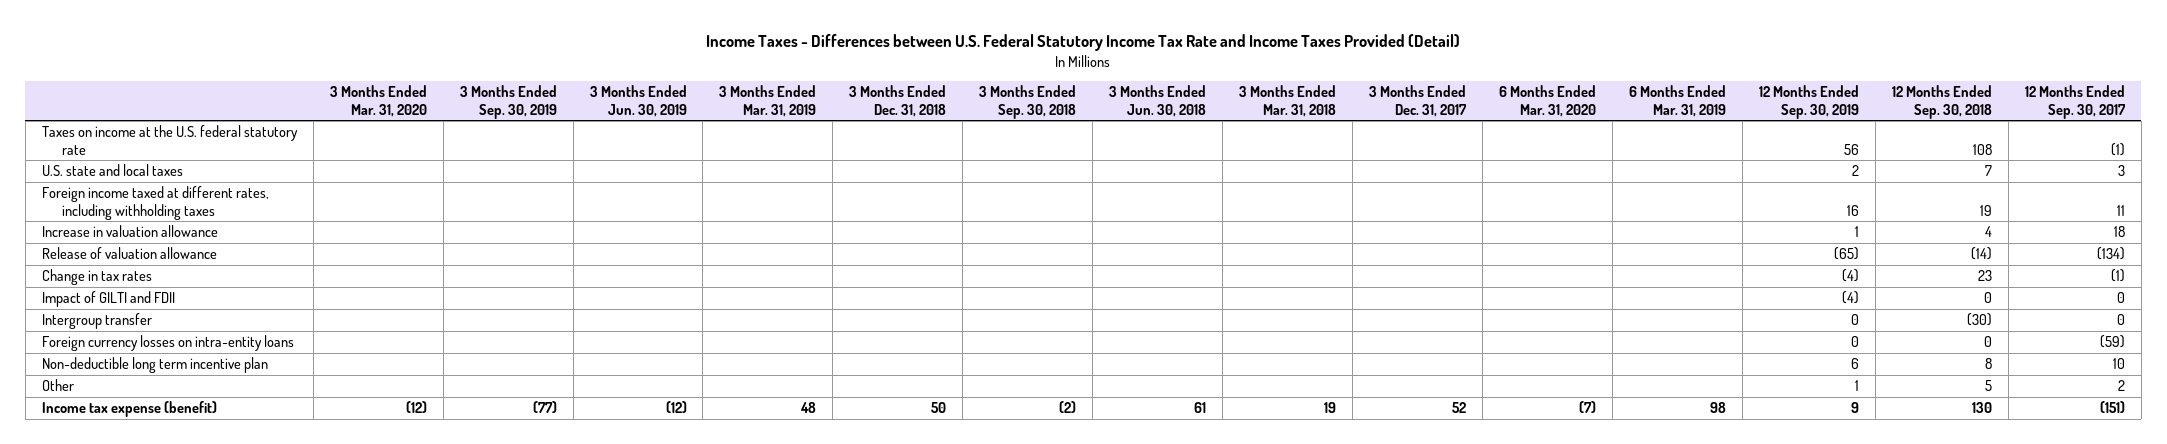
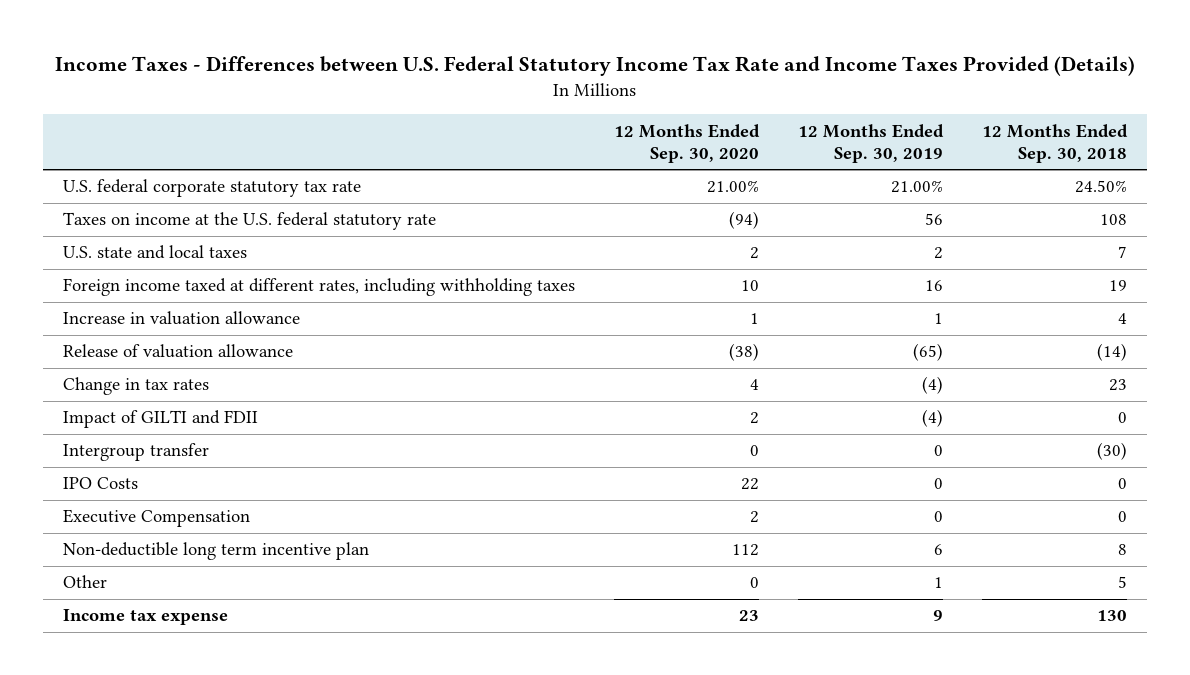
[706,34,1461,52] Income Taxes - Differences between U.S. Federal Statutory Income Tax Rate and Income Taxes Provided (Detail) -> [54,56,1135,77] Income Taxes - Differences between U.S. Federal Statutory Income Tax Rate and Income Taxes Provided (Details)
[329,84,427,117] 3 Months Ended Mar. 31, 2020 -> none
[459,84,557,119] 3 Months Ended Sep. 30, 2019 -> none
[589,84,687,117] 3 Months Ended Jun. 30, 2019 -> none
[719,84,817,117] 3 Months Ended Mar. 31, 2019 -> none
[849,84,947,117] 3 Months Ended Dec. 31, 2018 -> none
[979,84,1077,119] 3 Months Ended Sep. 30, 2018 -> none
[1109,84,1207,117] 3 Months Ended Jun. 30, 2018 -> none
[1239,84,1337,117] 3 Months Ended Mar. 31, 2018 -> none
[1369,84,1468,117] 3 Months Ended Dec. 31, 2017 -> none
[1499,84,1597,117] 6 Months Ended Mar. 31, 2020 -> none
[1629,84,1727,117] 6 Months Ended Mar. 31, 2019 -> none
[2024,84,2126,119] 12 Months Ended Sep. 30, 2017 -> none
none -> [613,123,760,163] 12 Months Ended Sep. 30, 2020
none -> [62,179,361,198] U.S. federal corporate statutory tax rate
[41,334,294,351] Foreign currency losses on intra-entity loans -> [62,477,138,490] IPO Costs
none -> [62,509,250,528] Executive Compensation
[41,400,217,417] Income tax expense (benefit) -> [62,609,228,626] Income tax expense

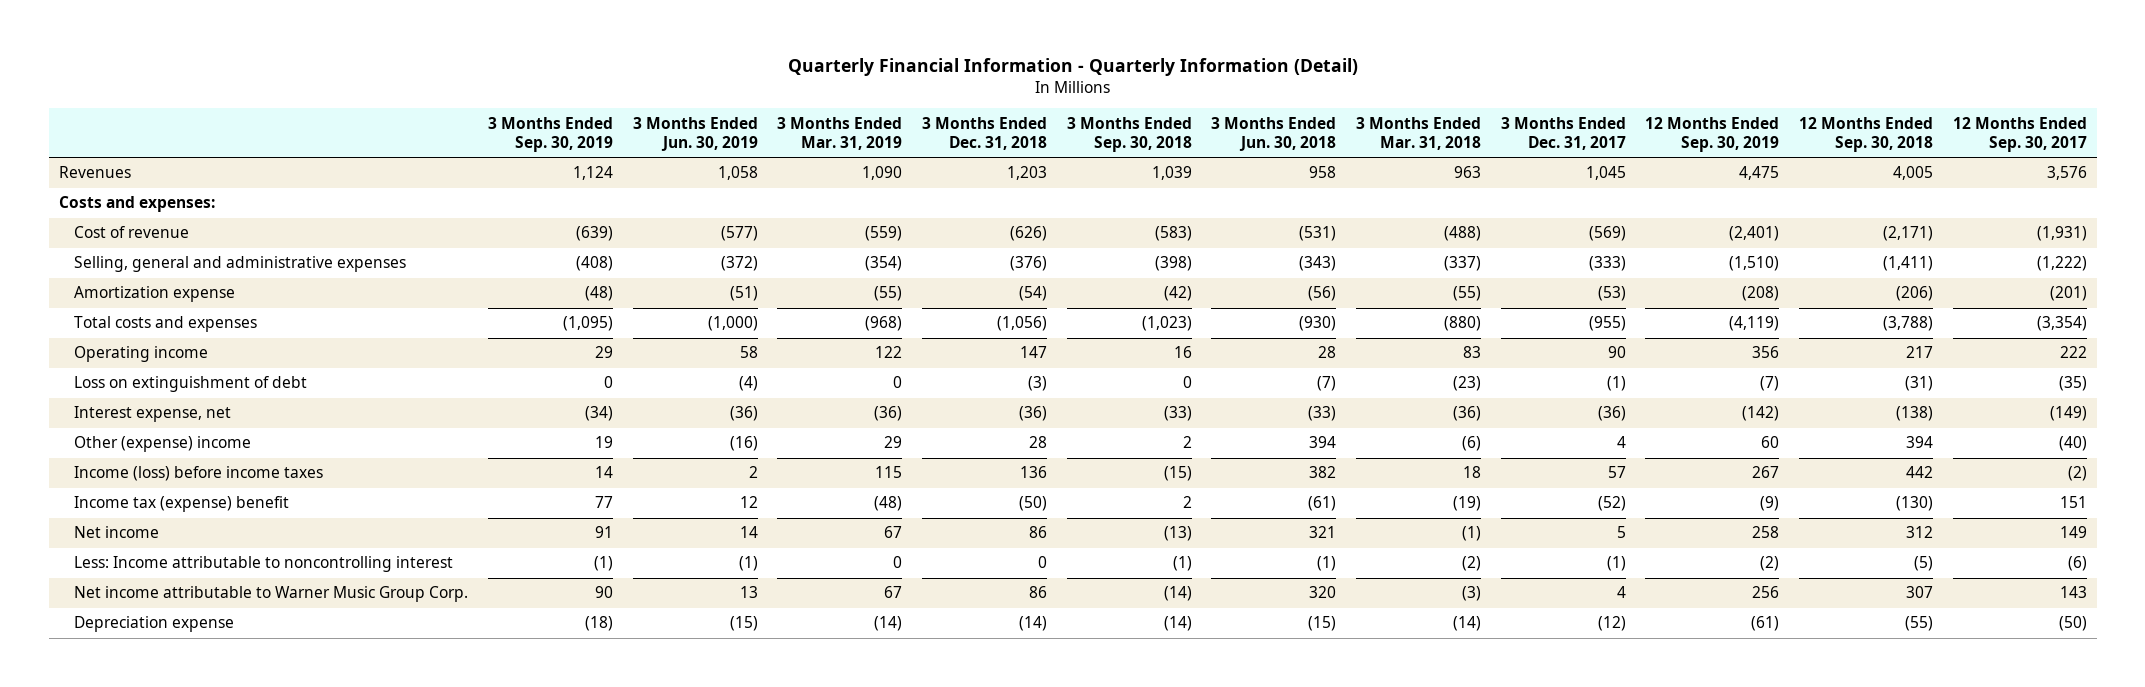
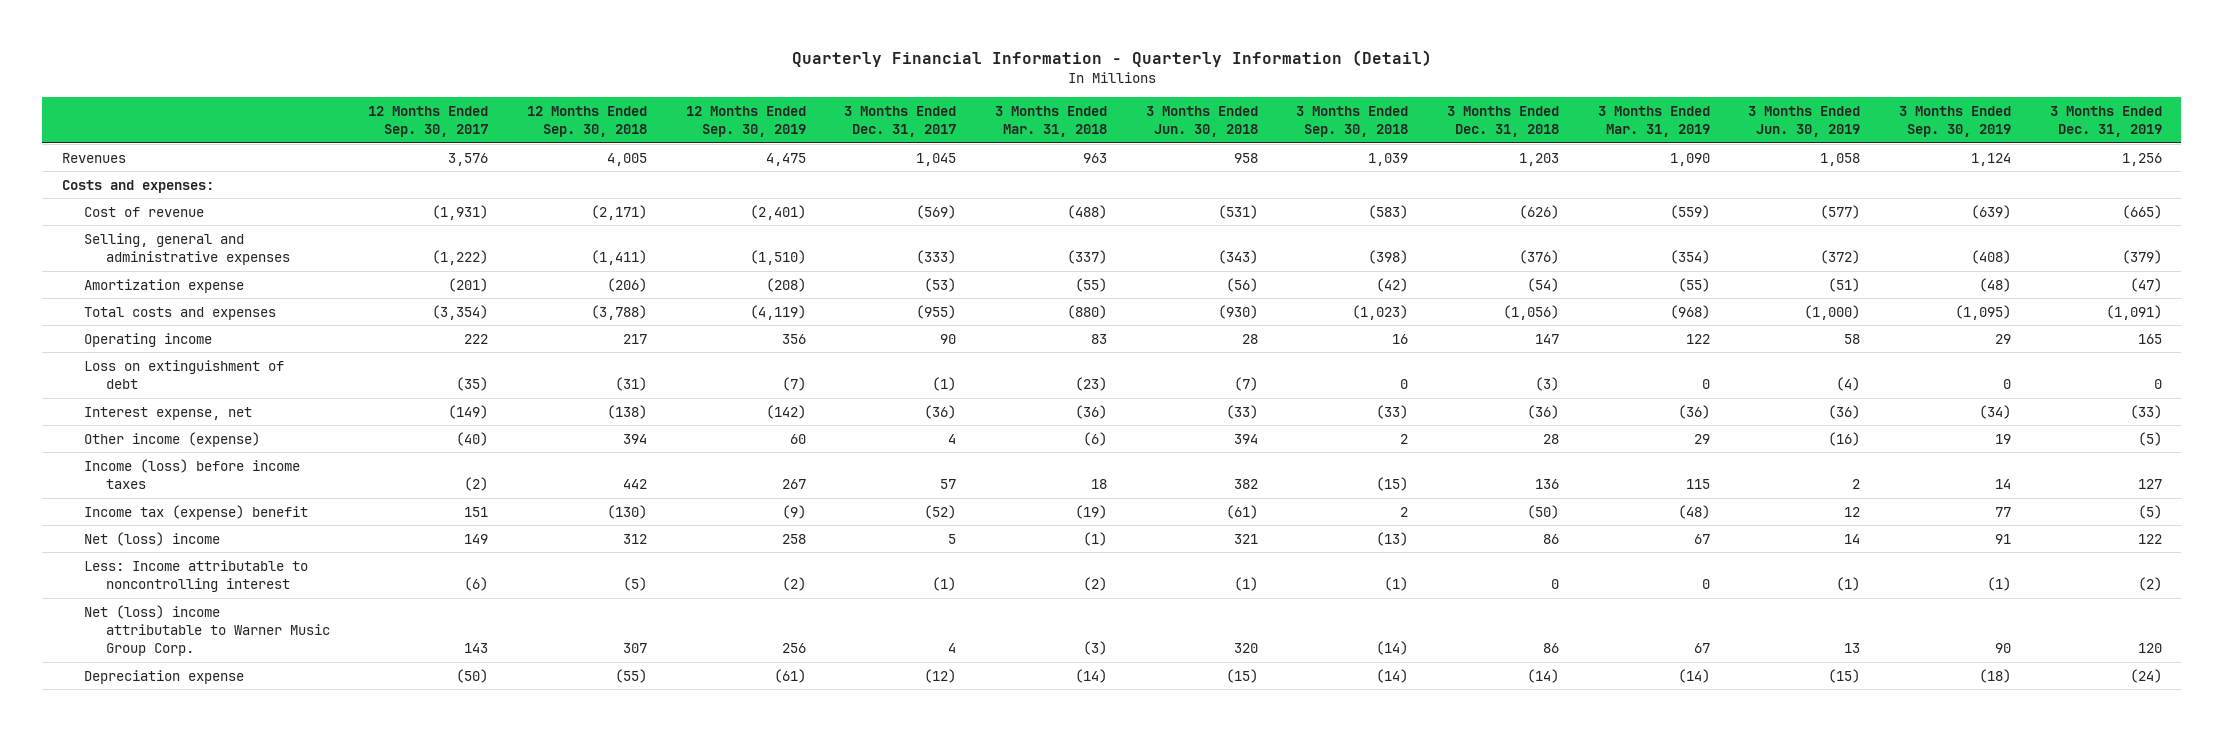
none -> [2049,106,2162,138] 3 Months Ended Dec. 31, 2019
[74,436,252,453] Other (expense) income -> [83,431,260,447] Other income (expense)
[74,526,160,539] Net income -> [83,531,220,546] Net (loss) income
[74,586,469,603] Net income attributable to Warner Music Group Corp. -> [83,604,330,657] Net (loss) income attributable to Warner Music Group Corp.

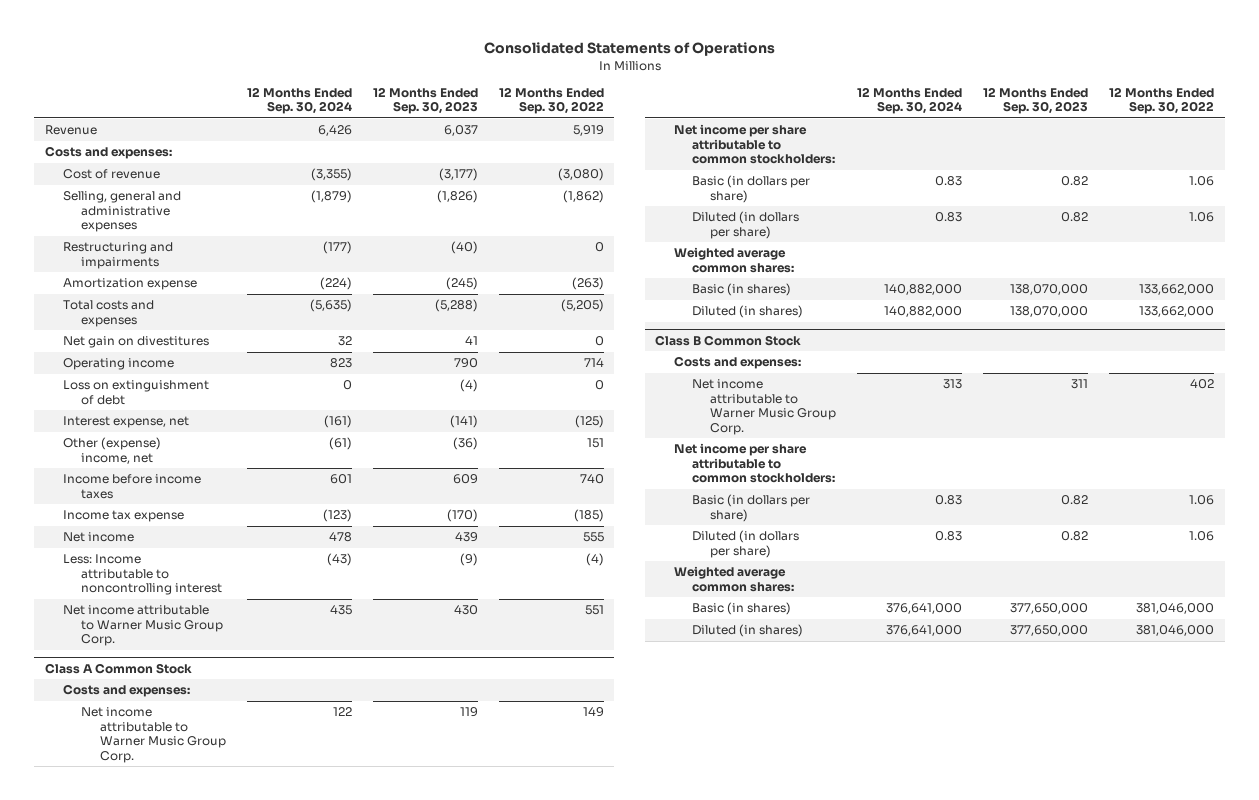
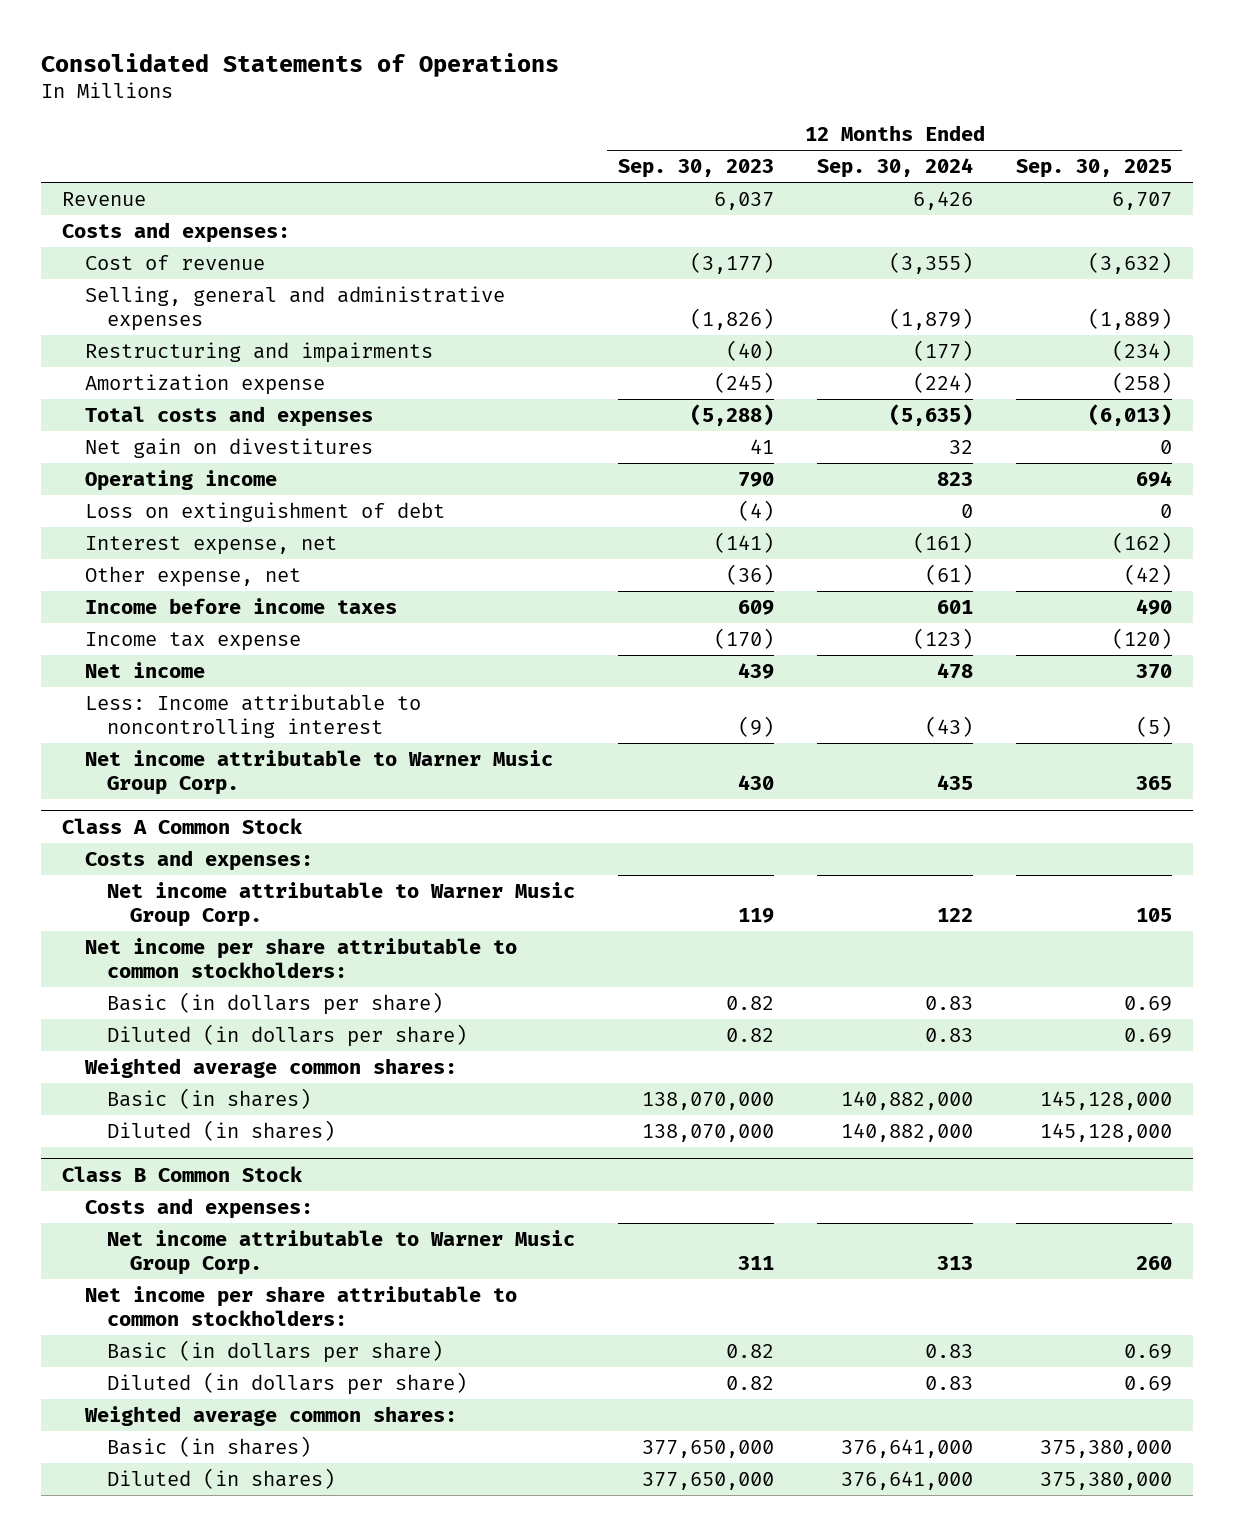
[498,86,604,115] 12 Months Ended Sep. 30, 2022 -> none
none -> [1015,159,1172,179] Sep. 30, 2025
[63,437,162,464] Other (expense) income, net -> [84,565,301,587] Other expense, net

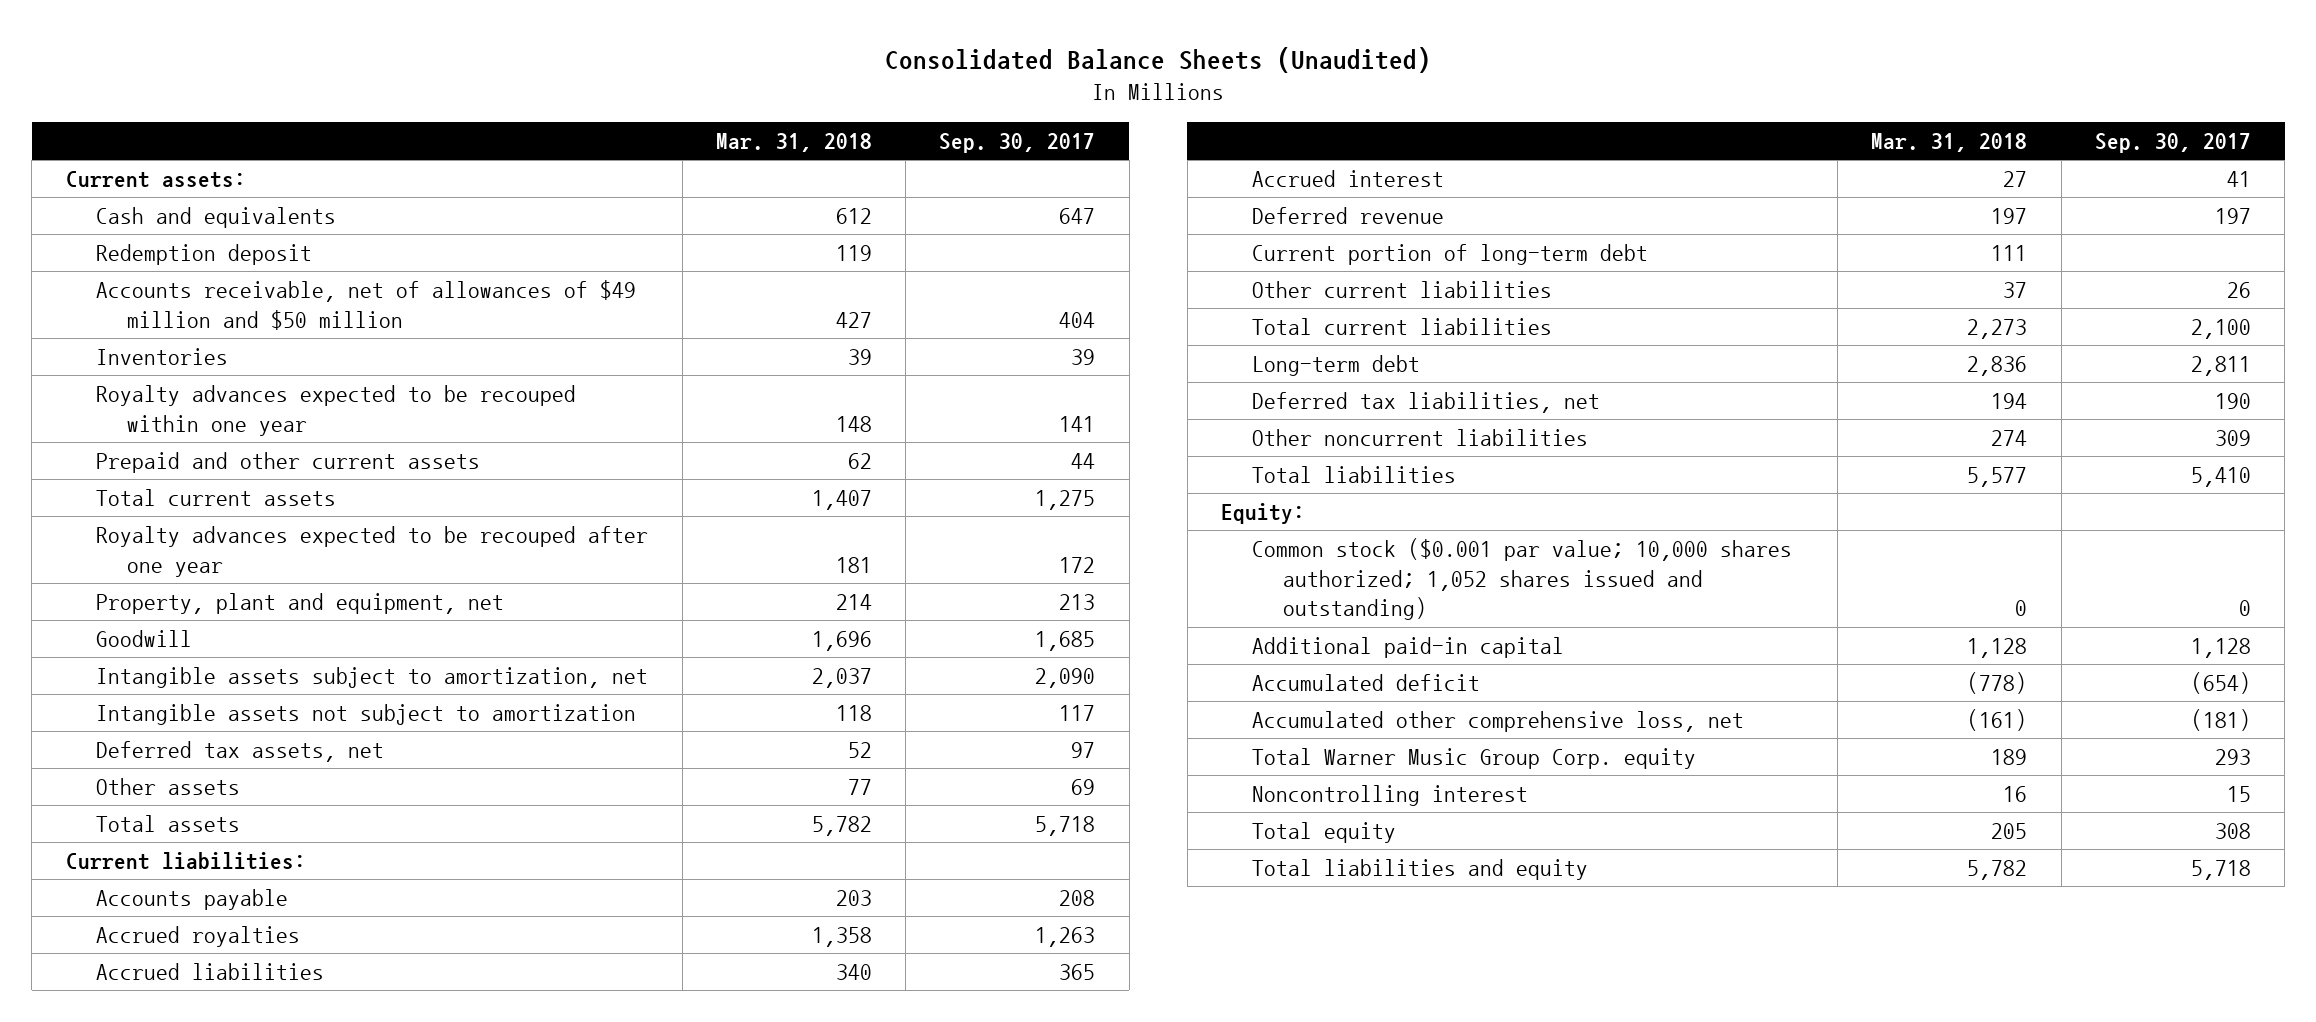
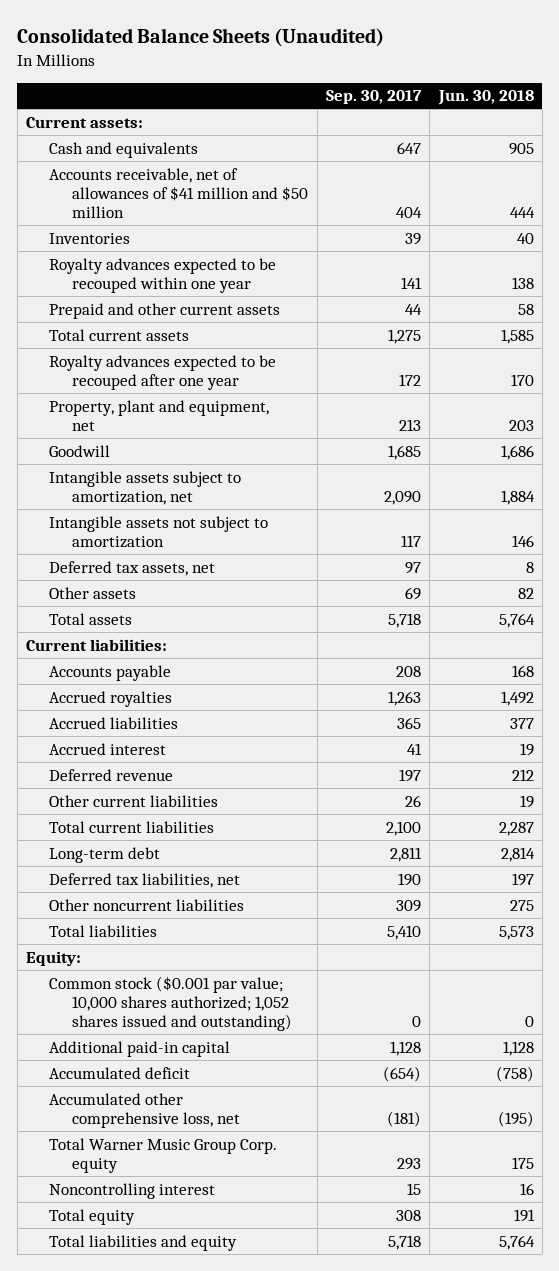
[715,133,872,153] Mar. 31, 2018 -> none
none -> [437,90,534,106] Jun. 30, 2018
[96,243,313,265] Redemption deposit -> none
[96,279,637,330] Accounts receivable, net of allowances of $49 million and $50 million -> [49,167,309,219] Accounts receivable, net of allowances of $41 million and $50 million
[1251,243,1648,265] Current portion of long-term debt -> none

